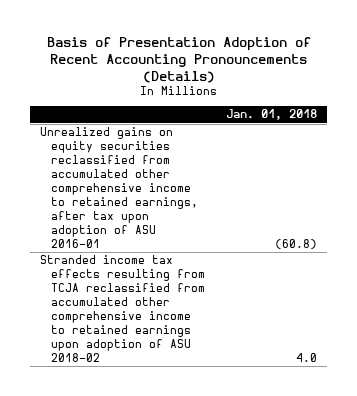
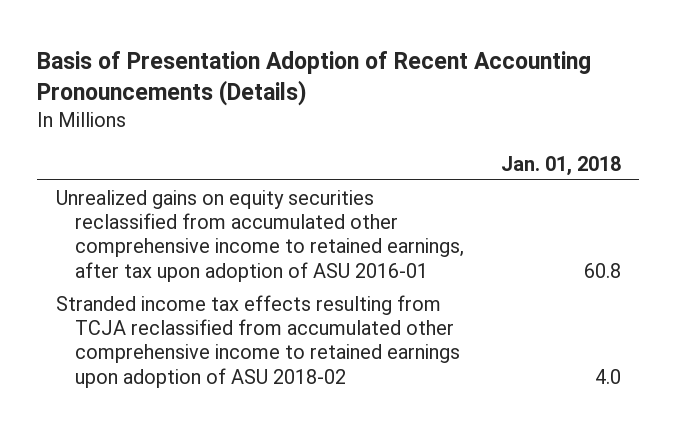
[274,239,317,250] (60.8) -> [583,262,621,278] 60.8

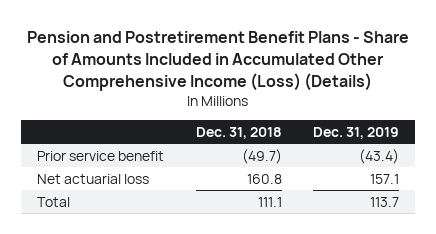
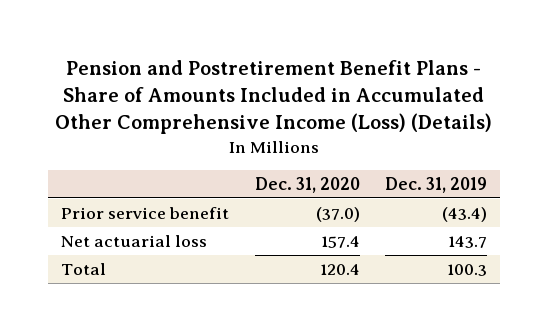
[195,126,282,139] Dec. 31, 2018 -> none
none -> [254,177,360,194] Dec. 31, 2020
[370,173,400,184] 157.1 -> [448,235,488,248] 143.7
[370,196,400,207] 113.7 -> [447,263,488,276] 100.3

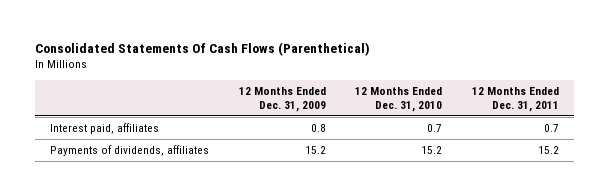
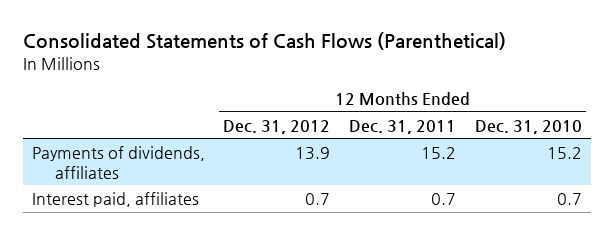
[35,41,371,56] Consolidated Statements Of Cash Flows (Parenthetical) -> [22,32,506,51] Consolidated Statements of Cash Flows (Parenthetical)
[238,86,326,112] 12 Months Ended Dec. 31, 2009 -> none
none -> [223,119,331,134] Dec. 31, 2012
[49,122,159,134] Interest paid, affiliates -> [31,191,199,207] Interest paid, affiliates

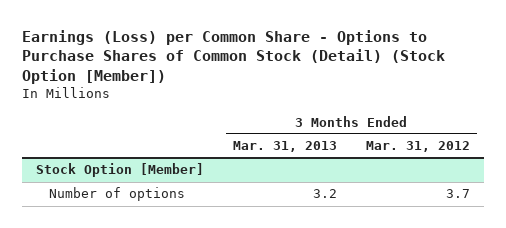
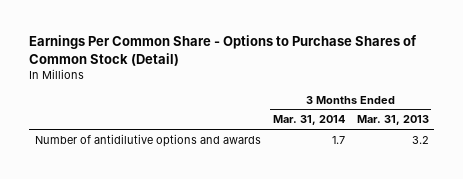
[21,29,445,84] Earnings (Loss) per Common Share - Options to Purchase Shares of Common Stock (Detail) (Stock Option [Member]) -> [28,35,417,66] Earnings Per Common Share - Options to Purchase Shares of Common Stock (Detail)
[365,141,470,153] Mar. 31, 2012 -> none
none -> [272,115,345,126] Mar. 31, 2014
[36,163,205,178] Stock Option [Member] -> none
[49,187,186,202] Number of options -> [34,133,261,147] Number of antidilutive options and awards

